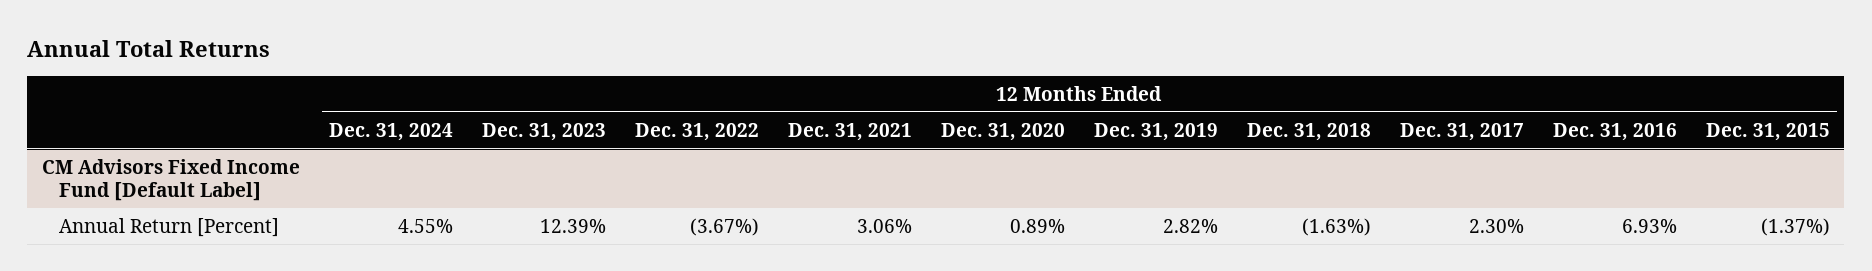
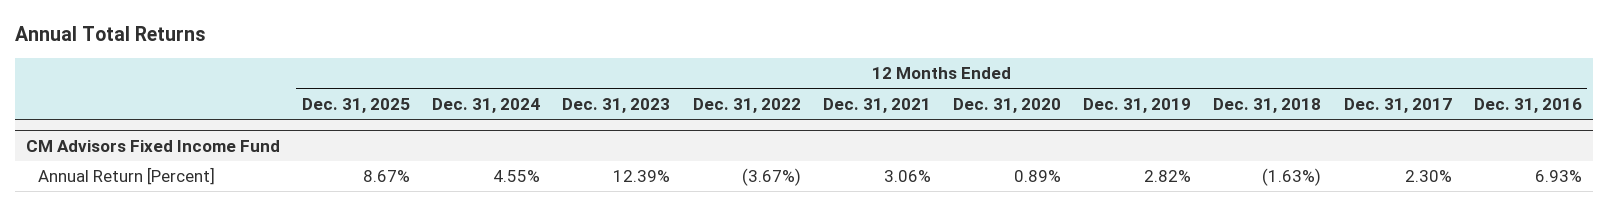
[1705,122,1830,141] Dec. 31, 2015 -> none
none -> [301,97,410,113] Dec. 31, 2025
[41,158,300,201] CM Advisors Fixed Income Fund [Default Label] -> [25,139,280,152] CM Advisors Fixed Income Fund

